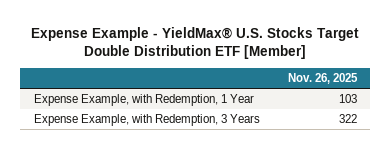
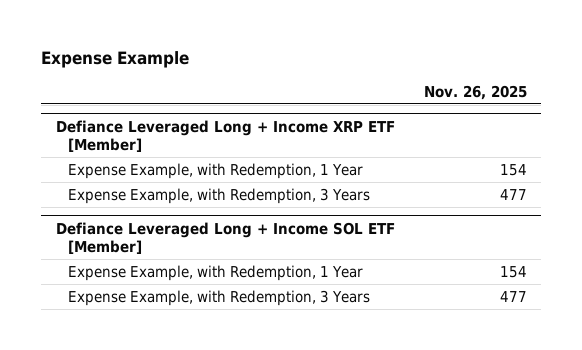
[31,27,360,60] Expense Example - YieldMax® U.S. Stocks Target Double Distribution ETF [Member] -> [40,51,189,69] Expense Example
none -> [55,119,395,152] Defiance Leveraged Long + Income XRP ETF [Member]
[338,94,357,104] 103 -> [499,163,527,176] 154
[338,114,357,124] 322 -> [499,188,527,200] 477
none -> [55,221,395,254] Defiance Leveraged Long + Income SOL ETF [Member]
none -> [68,264,364,281] Expense Example, with Redemption, 1 Year
none -> [68,289,371,306] Expense Example, with Redemption, 3 Years

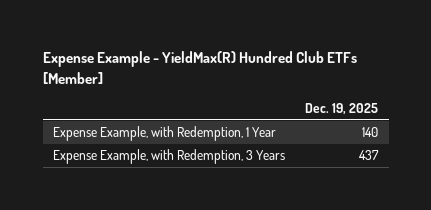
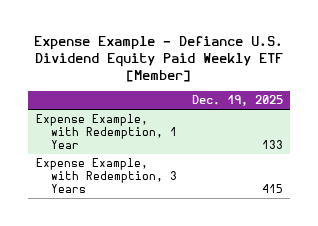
[42,51,357,84] Expense Example - YieldMax(R) Hundred Club ETFs [Member] -> [34,35,284,82] Expense Example - Defiance U.S. Dividend Equity Paid Weekly ETF [Member]
[362,127,379,138] 140 -> [261,140,283,150] 133
[359,150,380,161] 437 -> [261,184,283,194] 415

